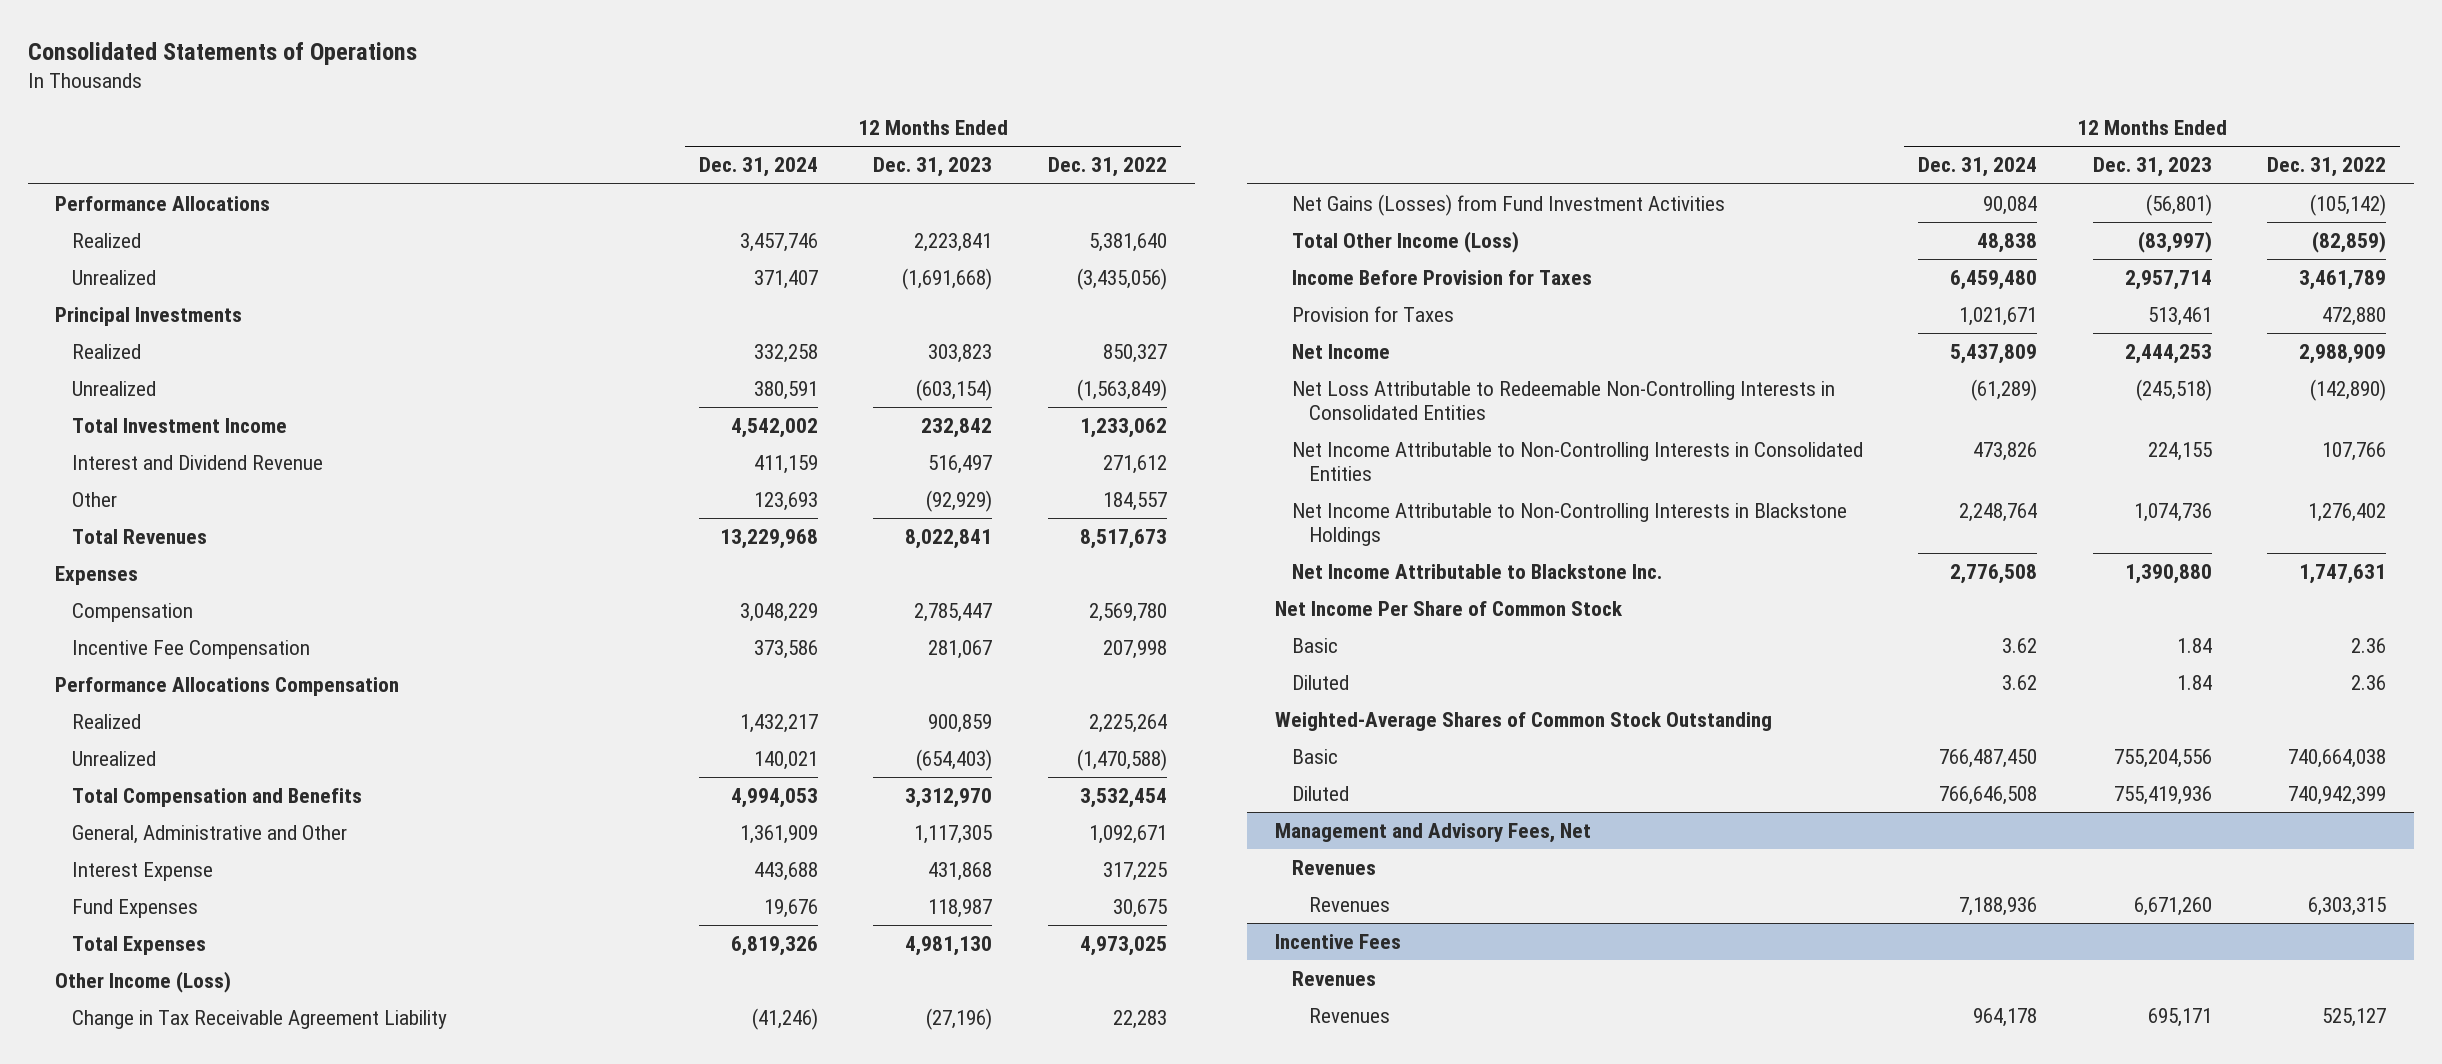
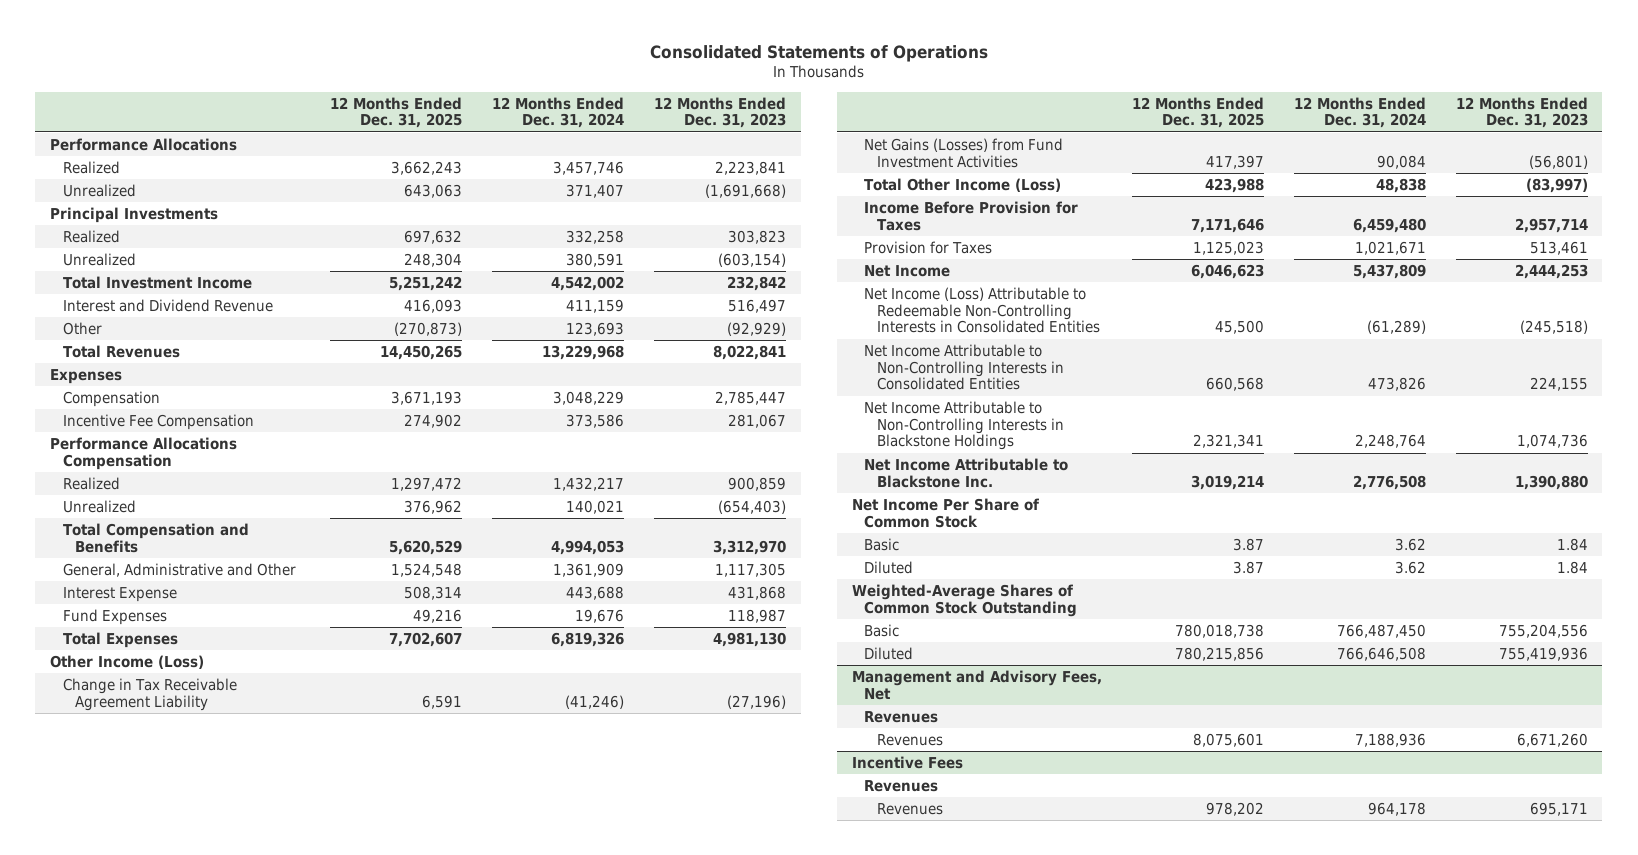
[1047,157,1167,178] Dec. 31, 2022 -> none
none -> [330,96,463,129] 12 Months Ended Dec. 31, 2025
[1291,381,1835,421] Net Loss Attributable to Redeemable Non-Controlling Interests in Consolidated Entities -> [864,286,1100,334] Net Income (Loss) Attributable to Redeemable Non-Controlling Interests in Consolidated Entities

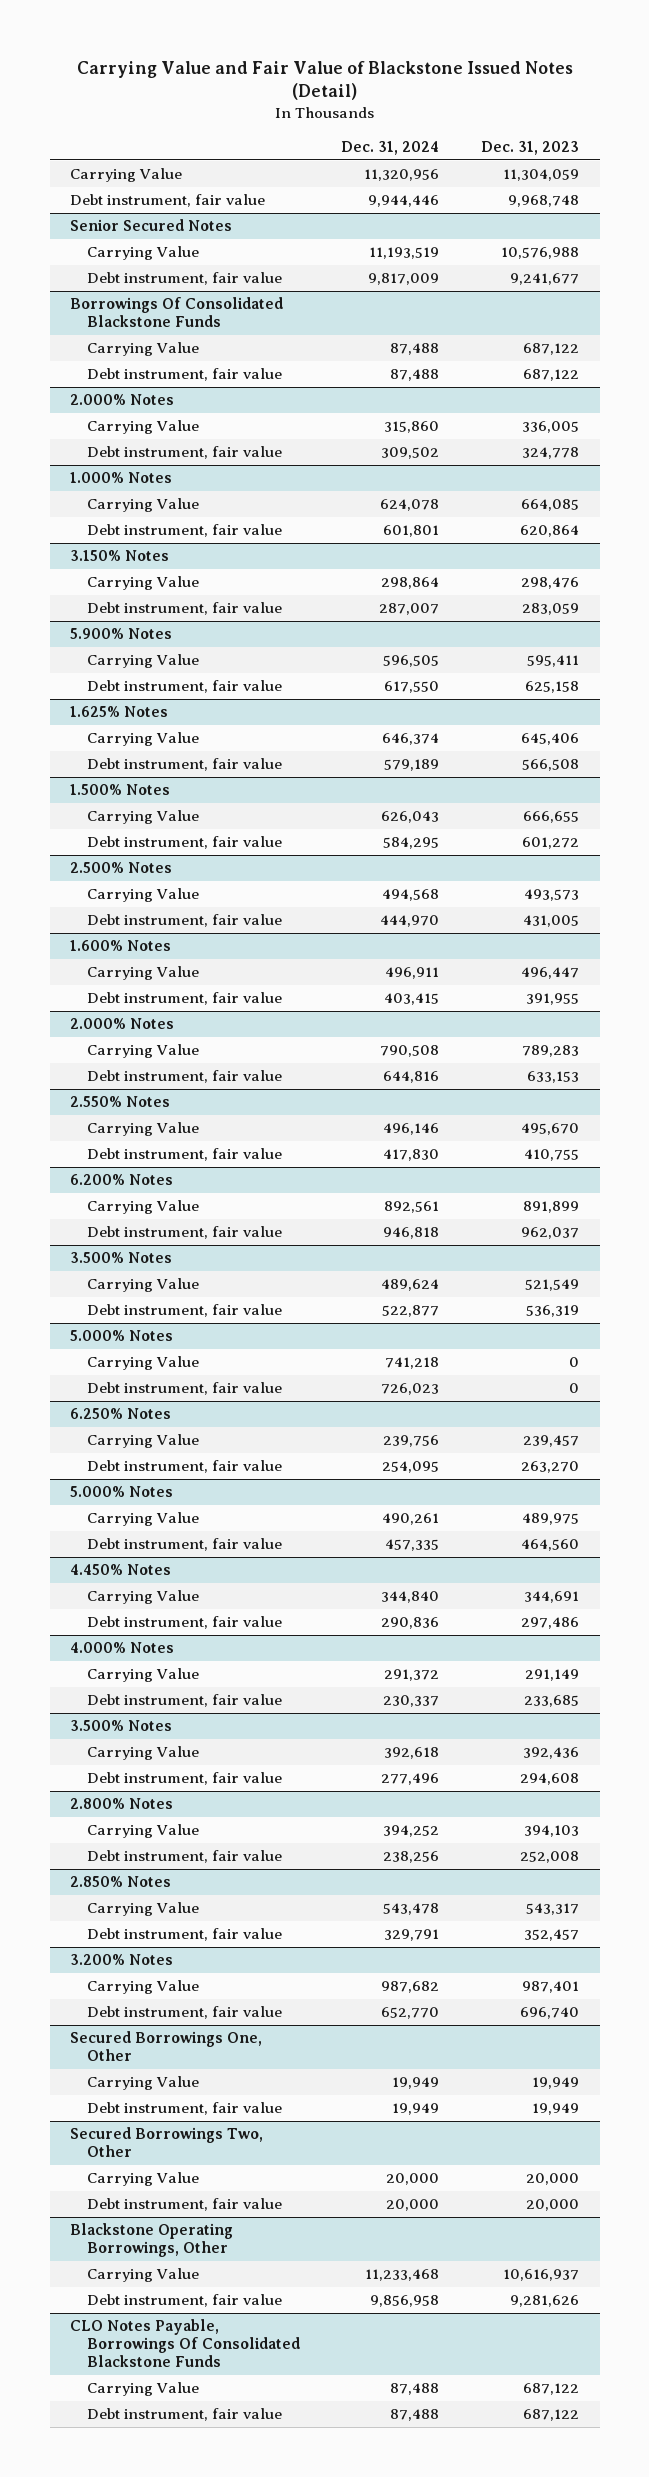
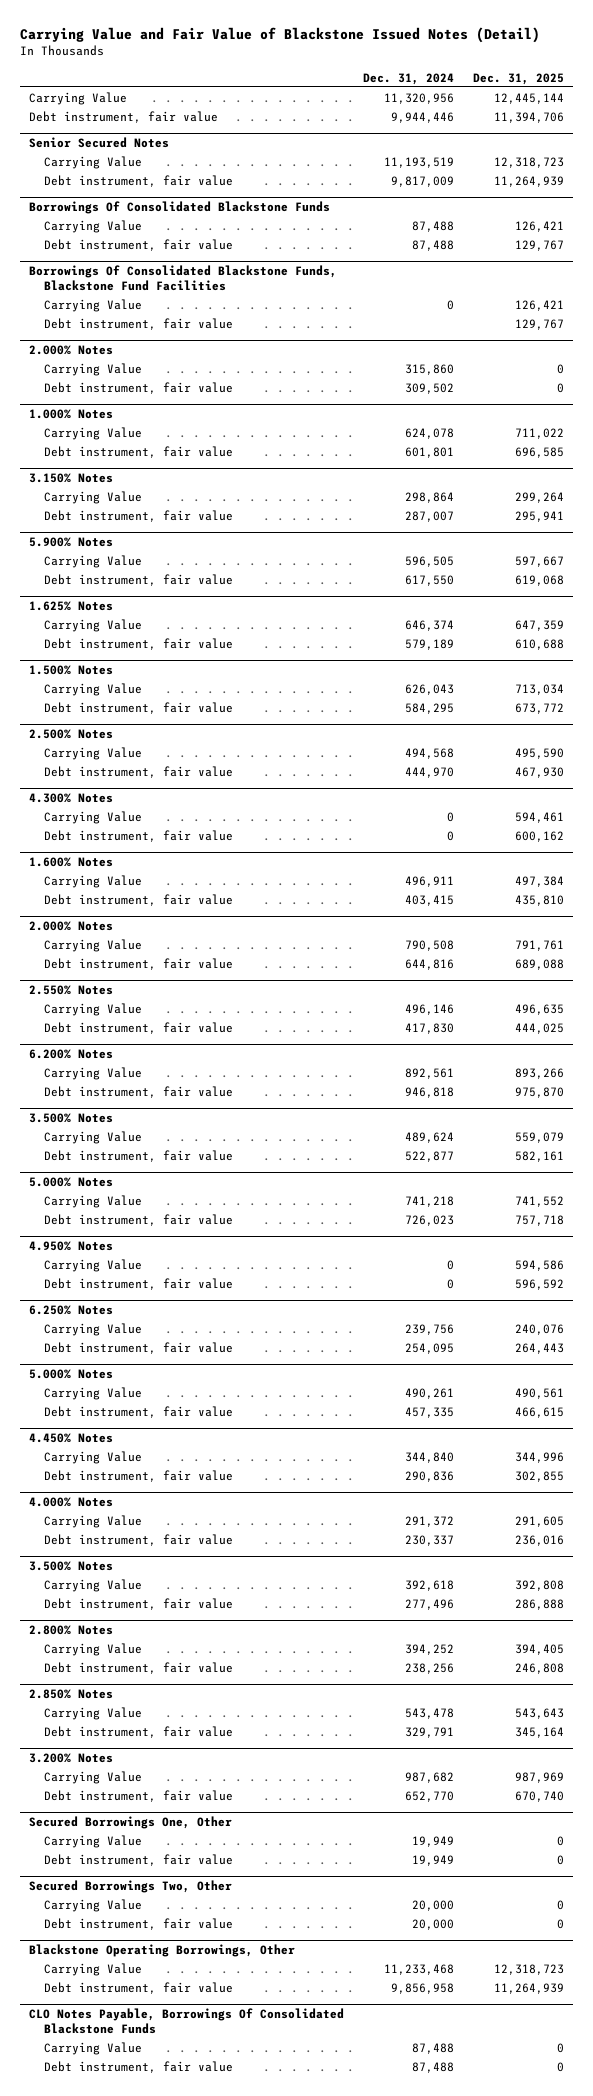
[480,141,579,156] Dec. 31, 2023 -> none
none -> [472,72,564,85] Dec. 31, 2025
none -> [29,265,338,291] Borrowings Of Consolidated Blackstone Funds, Blackstone Fund Facilities
none -> [43,298,142,312] Carrying Value
none -> [43,317,233,330] Debt instrument, fair value
none -> [29,793,114,804] 4.300% Notes
none -> [43,810,142,824] Carrying Value
none -> [43,829,233,842] Debt instrument, fair value
none -> [29,1241,114,1252] 4.950% Notes
none -> [43,1258,142,1272] Carrying Value
none -> [43,1277,233,1290] Debt instrument, fair value

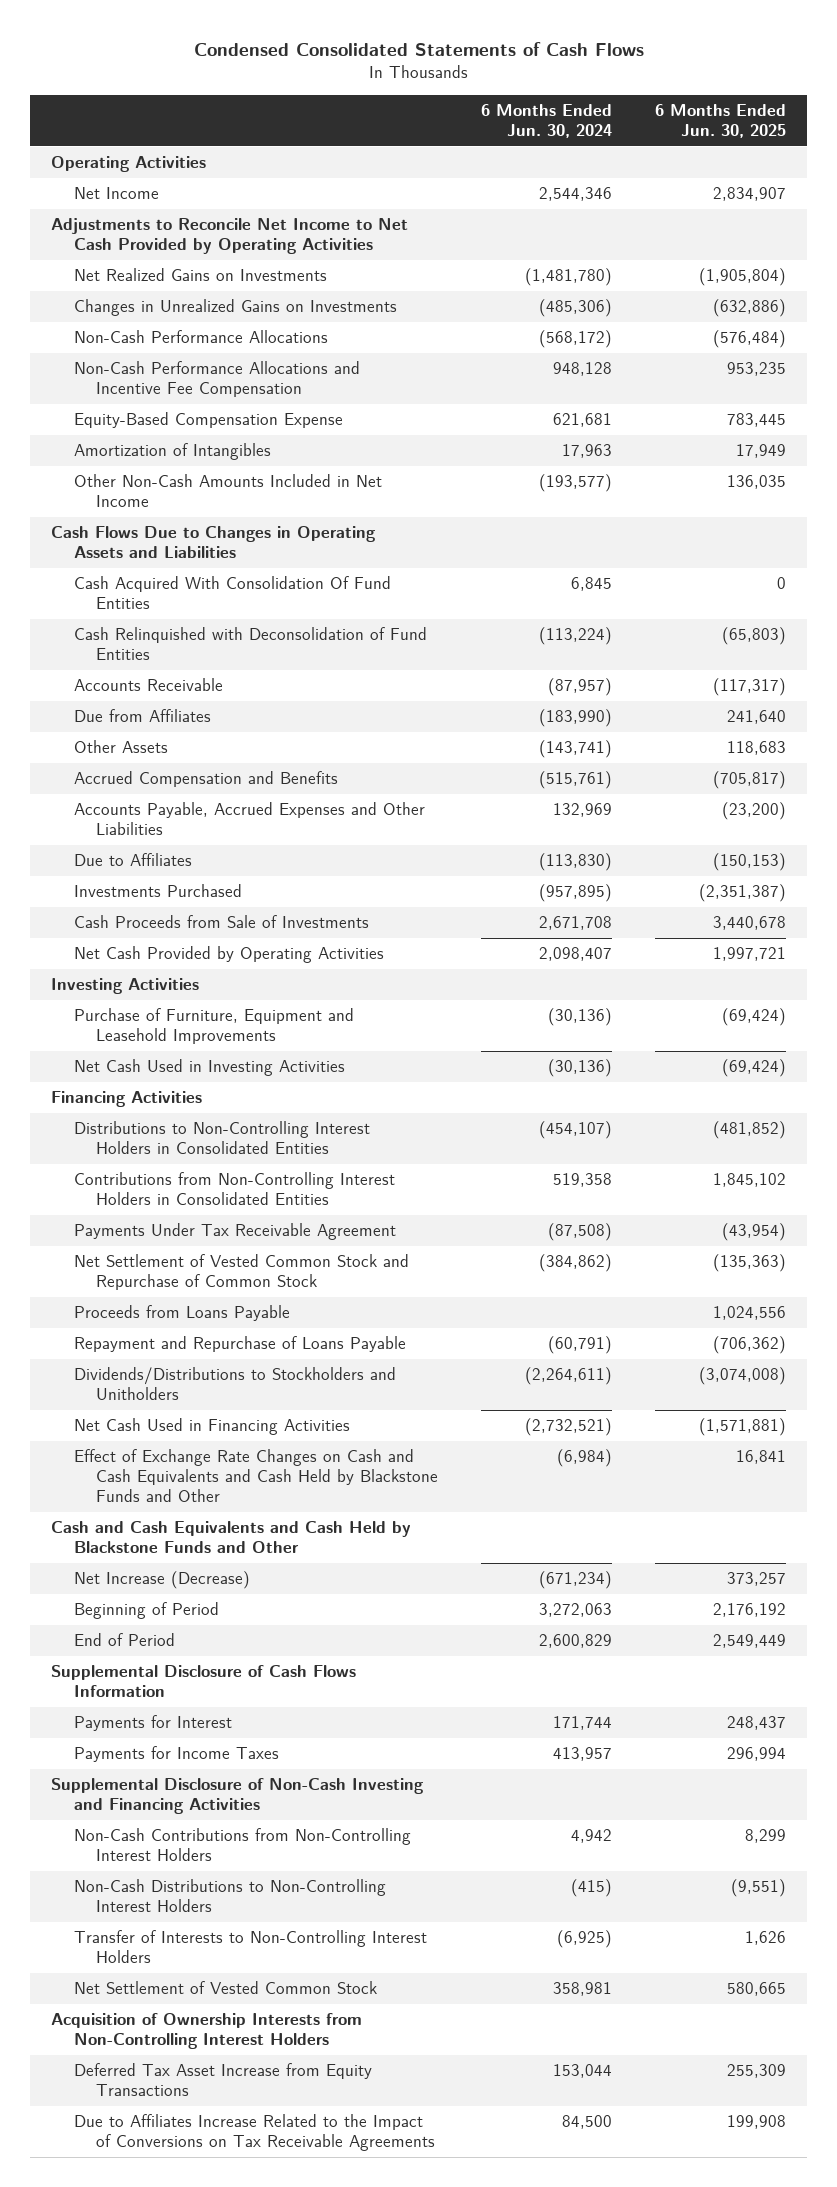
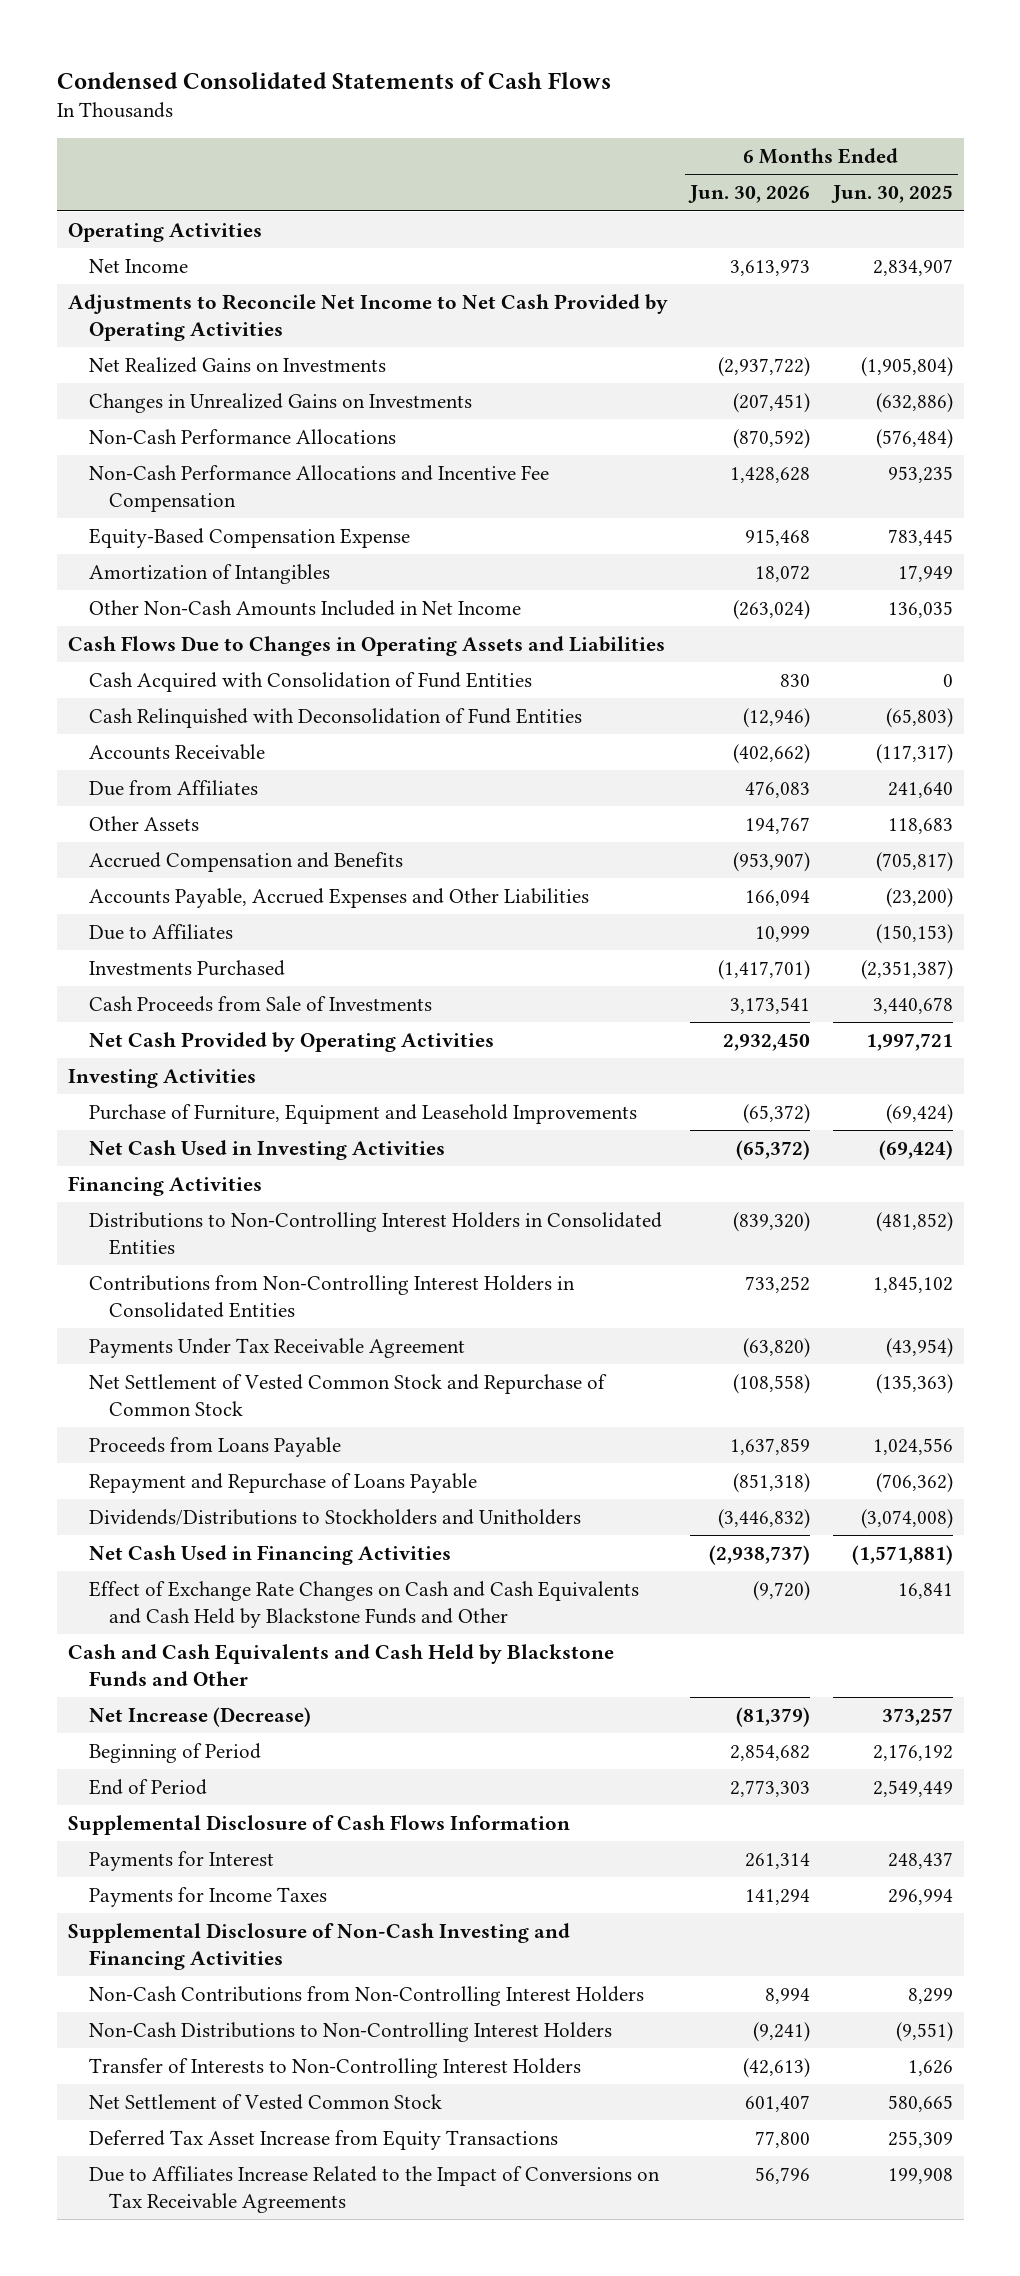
[481,103,613,139] 6 Months Ended Jun. 30, 2024 -> none
none -> [688,185,811,204] Jun. 30, 2026
[73,576,391,610] Cash Acquired With Consolidation Of Fund Entities -> [88,671,532,692] Cash Acquired with Consolidation of Fund Entities
[51,2013,363,2050] Acquisition of Ownership Interests from Non-Controlling Interest Holders -> none

